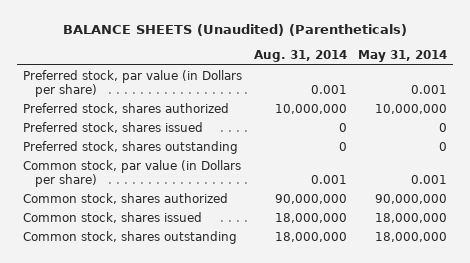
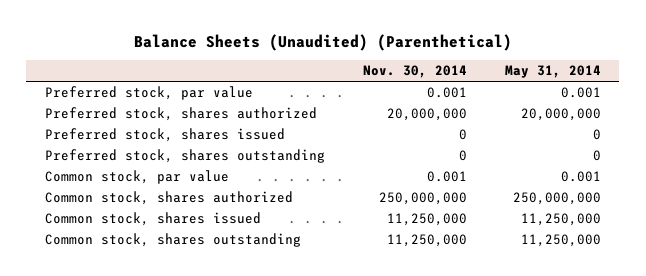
[63,24,408,37] BALANCE SHEETS (Unaudited) (Parentheticals) -> [133,33,512,51] Balance Sheets (Unaudited) (Parenthetical)
[253,50,347,63] Aug. 31, 2014 -> none
none -> [362,65,467,79] Nov. 30, 2014
[22,69,242,98] Preferred stock, par value (in Dollars per share) -> [44,86,253,101] Preferred stock, par value
[375,103,448,114] 10,000,000 -> [520,108,601,122] 20,000,000
[22,159,241,188] Common stock, par value (in Dollars per share) -> [44,170,229,185] Common stock, par value
[375,193,448,204] 90,000,000 -> [512,192,601,206] 250,000,000
[375,212,448,223] 18,000,000 -> [520,213,601,227] 11,250,000
[375,231,448,242] 18,000,000 -> [520,234,601,248] 11,250,000

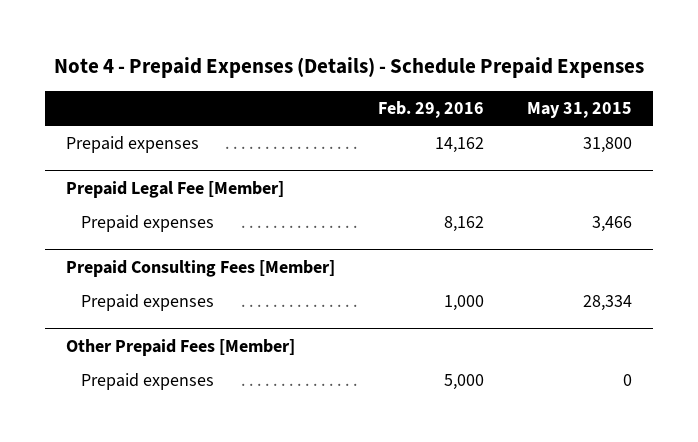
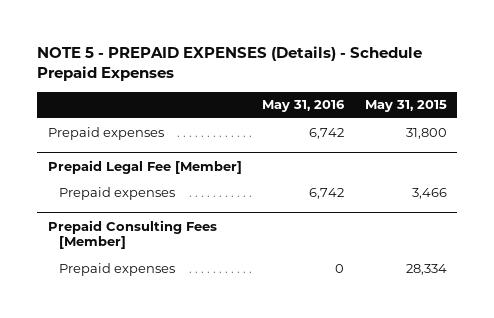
[54,56,645,78] Note 4 - Prepaid Expenses (Details) - Schedule Prepaid Expenses -> [37,45,423,82] NOTE 5 - PREPAID EXPENSES (Details) - Schedule Prepaid Expenses
[378,101,485,119] Feb. 29, 2016 -> none
none -> [262,100,346,113] May 31, 2016
[66,339,296,357] Other Prepaid Fees [Member] -> none
[80,373,214,391] Prepaid expenses -> none

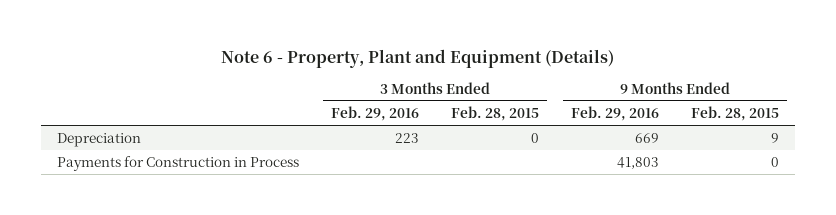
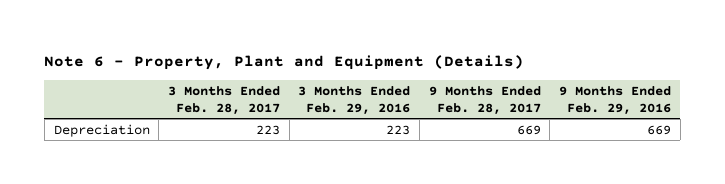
[451,106,540,122] Feb. 28, 2015 -> none
[691,106,780,122] Feb. 28, 2015 -> none
none -> [167,85,280,116] 3 Months Ended Feb. 28, 2017
none -> [428,85,541,116] 9 Months Ended Feb. 28, 2017
[57,156,300,172] Payments for Construction in Process -> none

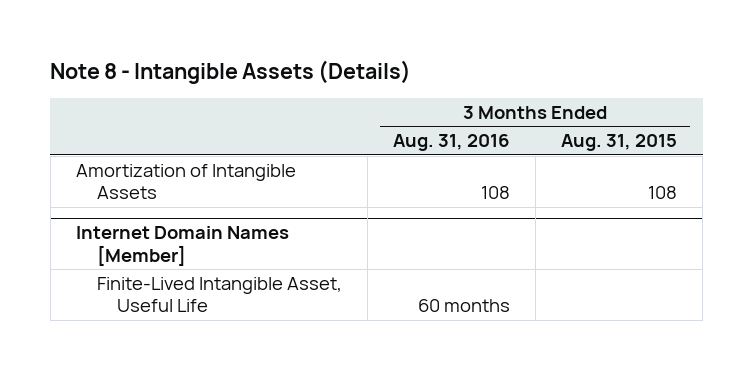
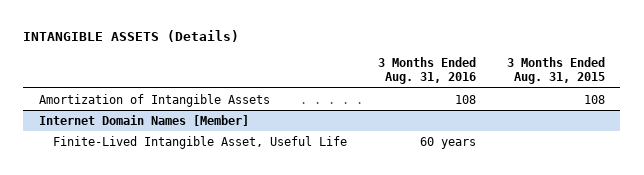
[50,60,412,85] Note 8 - Intangible Assets (Details) -> [23,30,240,43] INTANGIBLE ASSETS (Details)
[417,299,510,313] 60 months -> [420,136,477,149] 60 years

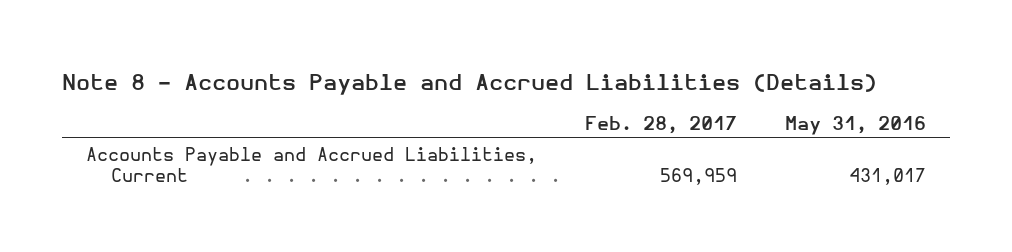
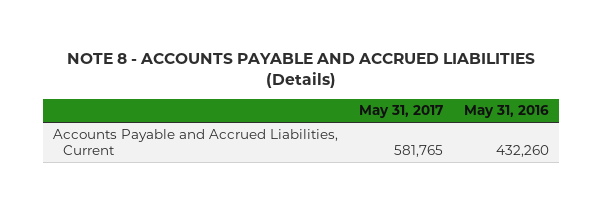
[62,74,878,96] Note 8 - Accounts Payable and Accrued Liabilities (Details) -> [66,53,535,89] NOTE 8 - ACCOUNTS PAYABLE AND ACCRUED LIABILITIES (Details)
[585,116,738,135] Feb. 28, 2017 -> none
none -> [358,105,443,119] May 31, 2017
[849,168,927,186] 431,017 -> [495,145,549,158] 432,260

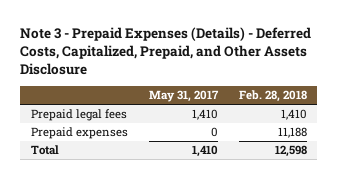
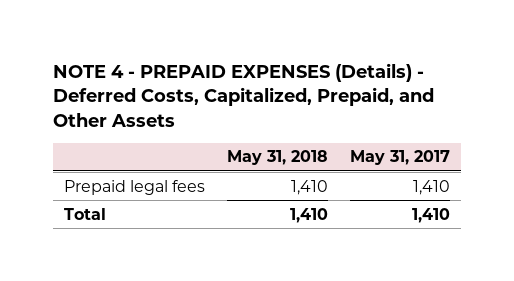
[20,27,312,76] Note 3 - Prepaid Expenses (Details) - Deferred Costs, Capitalized, Prepaid, and Other Assets Disclosure -> [53,62,435,127] NOTE 4 - PREPAID EXPENSES (Details) - Deferred Costs, Capitalized, Prepaid, and Other Assets
[238,90,307,103] Feb. 28, 2018 -> none
none -> [226,150,328,166] May 31, 2018
[30,127,128,140] Prepaid expenses -> none

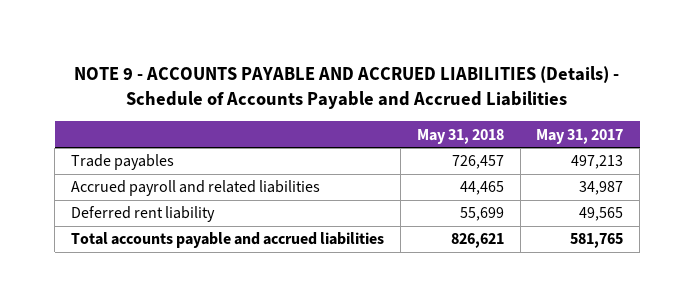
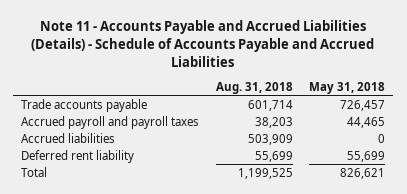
[74,66,620,110] NOTE 9 - ACCOUNTS PAYABLE AND ACCRUED LIABILITIES (Details) - Schedule of Accounts Payable and Accrued Liabilities -> [31,20,375,67] Note 11 - Accounts Payable and Accrued Liabilities (Details) - Schedule of Accounts Payable and Accrued Liabilities
[536,128,624,144] May 31, 2017 -> none
none -> [215,81,293,94] Aug. 31, 2018
[71,154,175,171] Trade payables -> [21,98,148,112] Trade accounts payable
[71,180,321,197] Accrued payroll and related liabilities -> [21,115,200,129] Accrued payroll and payroll taxes
none -> [21,132,116,143] Accrued liabilities
[71,232,385,249] Total accounts payable and accrued liabilities -> [21,166,48,177] Total

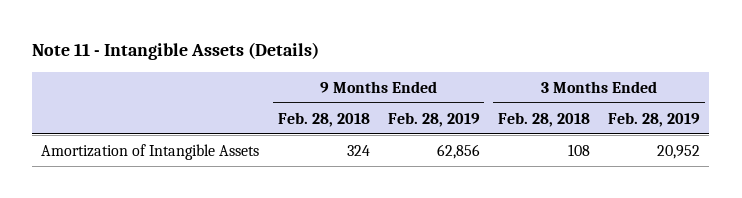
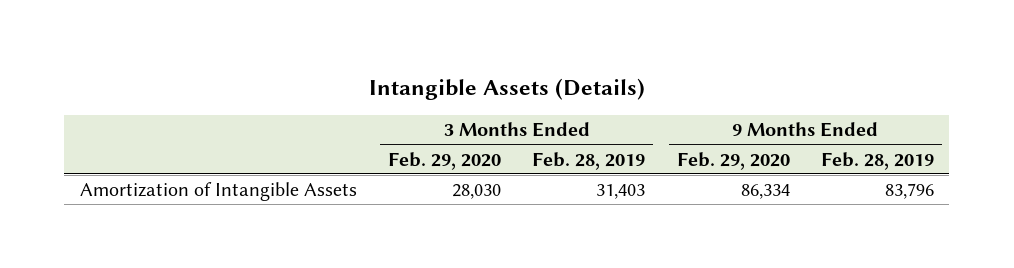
[32,42,320,61] Note 11 - Intangible Assets (Details) -> [368,78,645,101] Intangible Assets (Details)
[277,111,370,127] Feb. 28, 2018 -> none
[497,111,590,127] Feb. 28, 2018 -> none
none -> [388,151,502,170] Feb. 29, 2020
none -> [676,151,790,170] Feb. 29, 2020
[436,143,480,159] 62,856 -> [884,183,934,200] 83,796
[657,144,701,159] 20,952 -> [596,184,646,200] 31,403

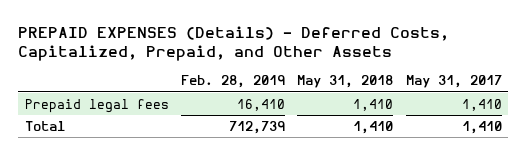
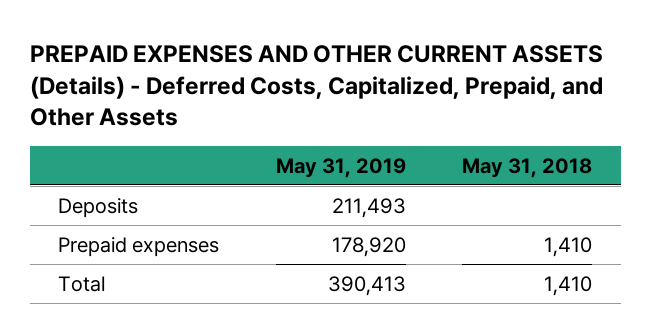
[18,25,450,61] PREPAID EXPENSES (Details) - Deferred Costs, Capitalized, Prepaid, and Other Assets -> [30,44,604,127] PREPAID EXPENSES AND OTHER CURRENT ASSETS (Details) - Deferred Costs, Capitalized, Prepaid, and Other Assets
[181,75,286,89] Feb. 28, 2019 -> none
[405,75,502,89] May 31, 2017 -> none
none -> [275,157,406,178] May 31, 2019
none -> [58,197,139,218] Deposits
[24,98,169,113] Prepaid legal fees -> [58,236,220,257] Prepaid expenses

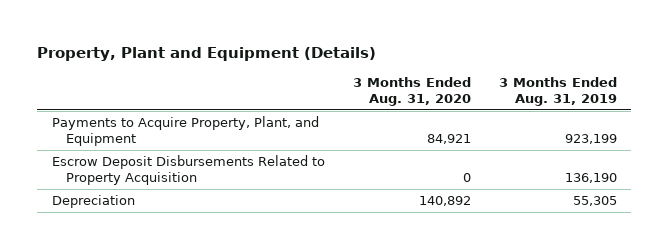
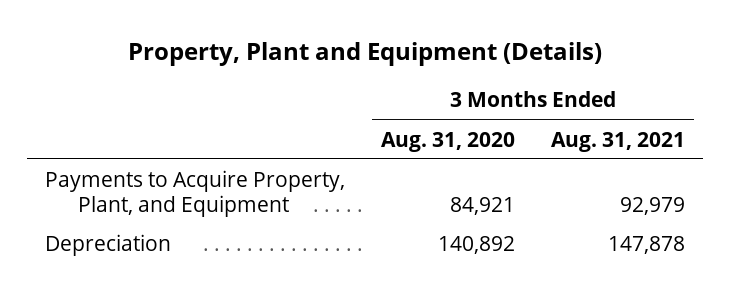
[498,77,617,106] 3 Months Ended Aug. 31, 2019 -> none
none -> [551,131,686,152] Aug. 31, 2021
[51,155,325,185] Escrow Deposit Disbursements Related to Property Acquisition -> none

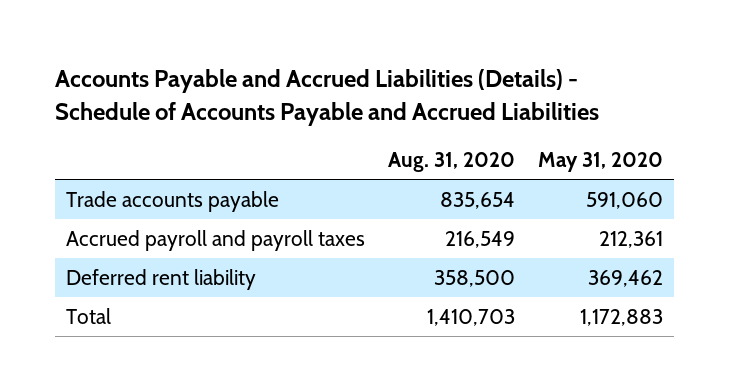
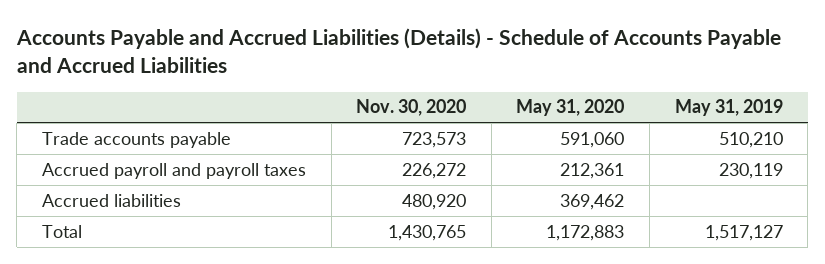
[388,152,516,173] Aug. 31, 2020 -> none
none -> [356,99,467,117] Nov. 30, 2020
none -> [674,99,783,117] May 31, 2019
[66,268,257,290] Deferred rent liability -> [42,193,182,207] Accrued liabilities

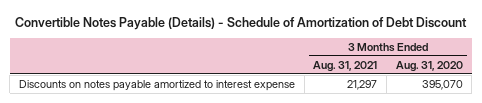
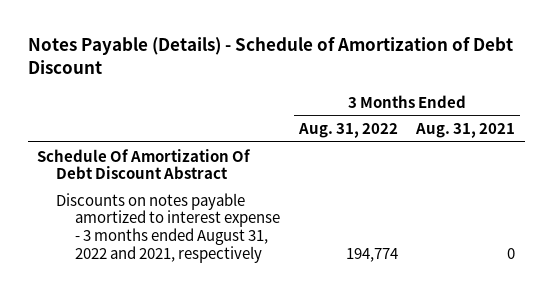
[14,16,467,30] Convertible Notes Payable (Details) - Schedule of Amortization of Debt Discount -> [27,36,513,75] Notes Payable (Details) - Schedule of Amortization of Debt Discount
[395,60,463,72] Aug. 31, 2020 -> none
none -> [297,122,398,138] Aug. 31, 2022
none -> [37,148,252,180] Schedule Of Amortization Of Debt Discount Abstract
[18,80,295,92] Discounts on notes payable amortized to interest expense -> [56,192,281,263] Discounts on notes payable amortized to interest expense - 3 months ended August 31, 2022 and 2021, respectively
[347,80,378,91] 21,297 -> [507,247,516,259] 0

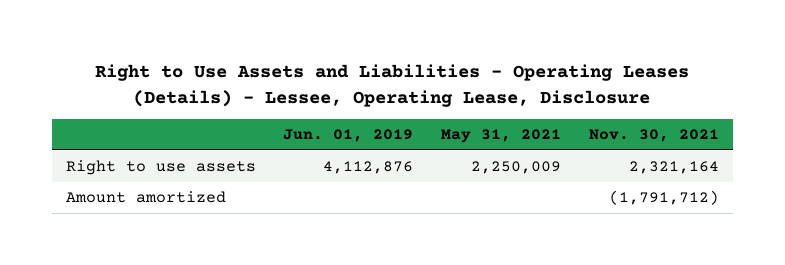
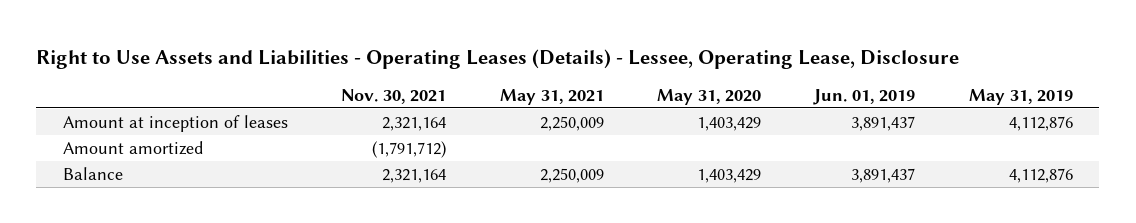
none -> [656,88,761,105] May 31, 2020
none -> [968,88,1073,105] May 31, 2019
[65,160,256,176] Right to use assets -> none
none -> [63,114,289,132] Amount at inception of leases
none -> [63,166,124,180] Balance

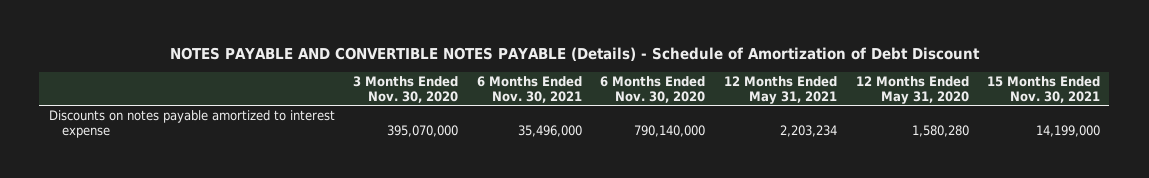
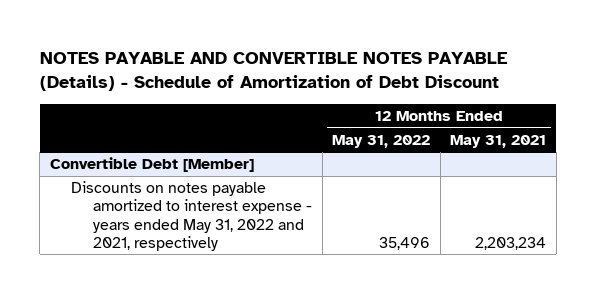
[353,76,459,103] 3 Months Ended Nov. 30, 2020 -> none
[476,76,582,103] 6 Months Ended Nov. 30, 2021 -> none
[600,76,706,103] 6 Months Ended Nov. 30, 2020 -> none
[855,76,969,104] 12 Months Ended May 31, 2020 -> none
[987,76,1101,103] 15 Months Ended Nov. 30, 2021 -> none
none -> [332,134,431,148] May 31, 2022
none -> [49,157,254,173] Convertible Debt [Member]
[48,110,335,138] Discounts on notes payable amortized to interest expense -> [71,181,313,251] Discounts on notes payable amortized to interest expense - years ended May 31, 2022 and 2021, respectively

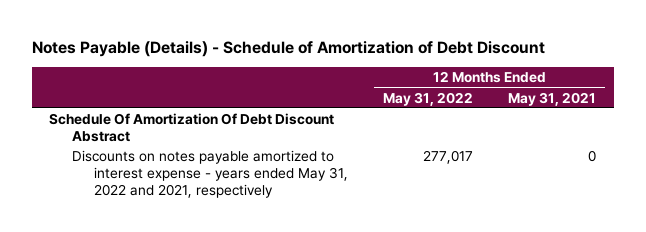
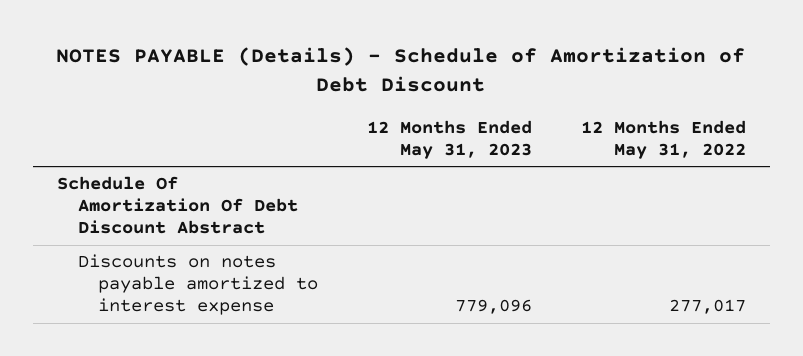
[31,41,545,58] Notes Payable (Details) - Schedule of Amortization of Debt Discount -> [56,47,746,93] NOTES PAYABLE (Details) - Schedule of Amortization of Debt Discount
[508,91,597,106] May 31, 2021 -> none
none -> [366,119,532,159] 12 Months Ended May 31, 2023
[71,150,348,198] Discounts on notes payable amortized to interest expense - years ended May 31, 2022 and 2021, respectively -> [77,254,319,316] Discounts on notes payable amortized to interest expense

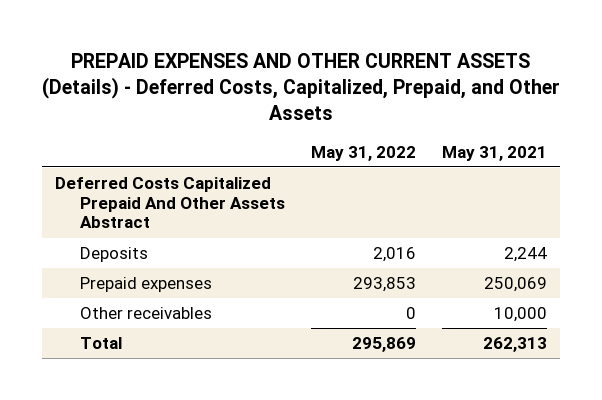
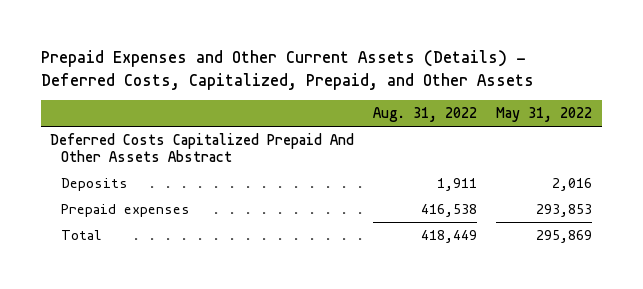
[41,52,560,120] PREPAID EXPENSES AND OTHER CURRENT ASSETS (Details) - Deferred Costs, Capitalized, Prepaid, and Other Assets -> [40,50,534,90] Prepaid Expenses and Other Current Assets (Details) - Deferred Costs, Capitalized, Prepaid, and Other Assets
[442,145,548,161] May 31, 2021 -> none
none -> [373,107,478,123] Aug. 31, 2022
[80,306,213,319] Other receivables -> none

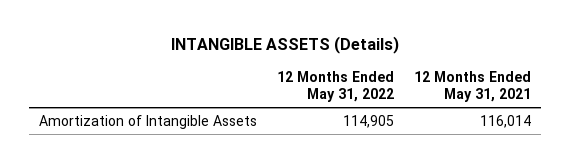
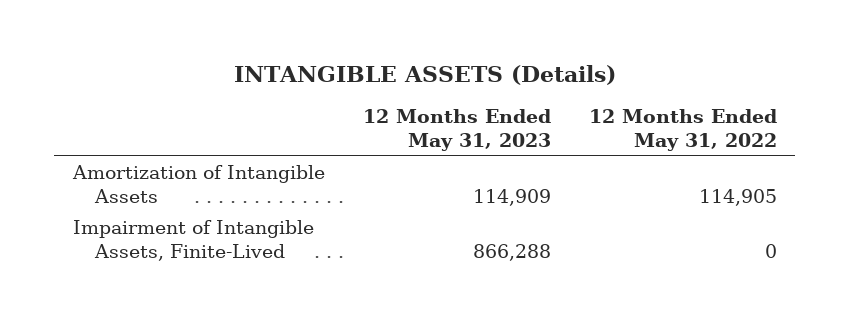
[413,70,531,103] 12 Months Ended May 31, 2021 -> none
none -> [362,109,551,152] 12 Months Ended May 31, 2023
none -> [72,220,314,262] Impairment of Intangible Assets, Finite-Lived

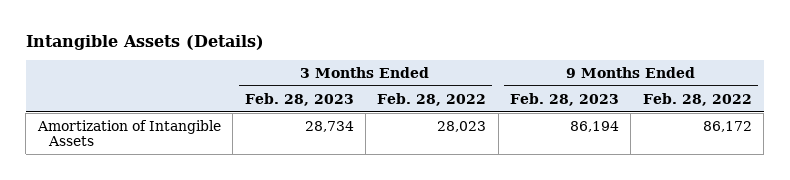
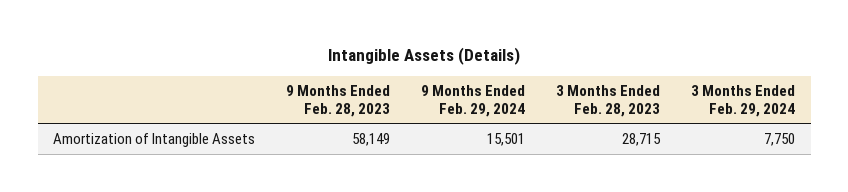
[377,92,487,106] Feb. 28, 2022 -> none
[642,92,752,106] Feb. 28, 2022 -> none
none -> [421,84,526,117] 9 Months Ended Feb. 29, 2024
none -> [691,84,796,117] 3 Months Ended Feb. 29, 2024
[304,120,354,132] 28,734 -> [622,133,662,147] 28,715
[570,120,620,132] 86,194 -> [352,133,391,147] 58,149

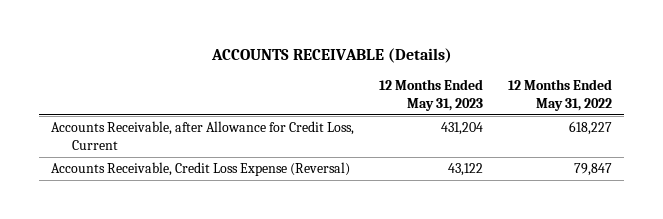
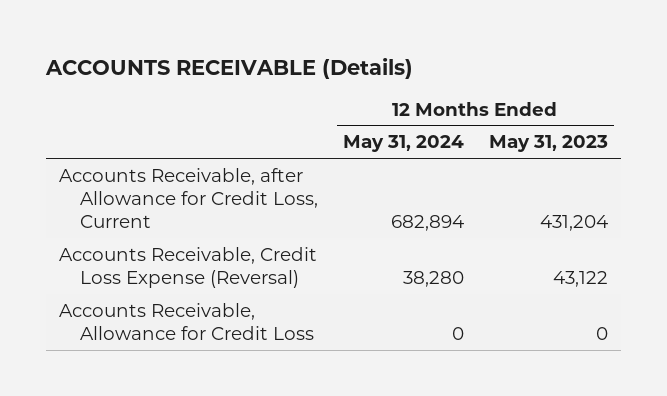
[507,79,612,111] 12 Months Ended May 31, 2022 -> none
none -> [342,135,464,153] May 31, 2024
none -> [59,302,314,341] Accounts Receivable, Allowance for Credit Loss

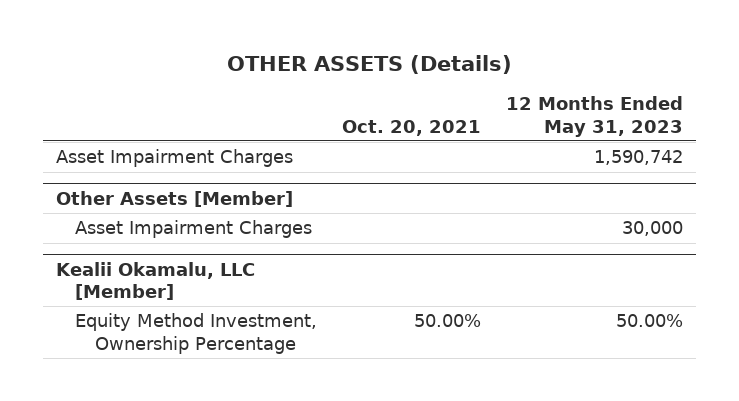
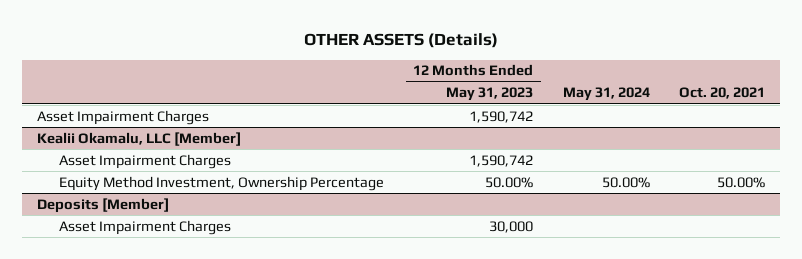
none -> [562,87,650,102] May 31, 2024
[55,190,293,207] Other Assets [Member] -> none
[75,220,313,239] Asset Impairment Charges -> none
none -> [58,153,231,169] Asset Impairment Charges
none -> [36,197,169,213] Deposits [Member]
none -> [58,219,231,235] Asset Impairment Charges

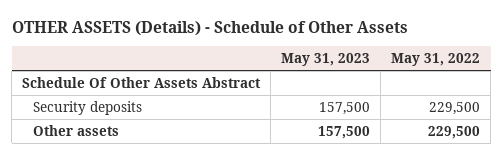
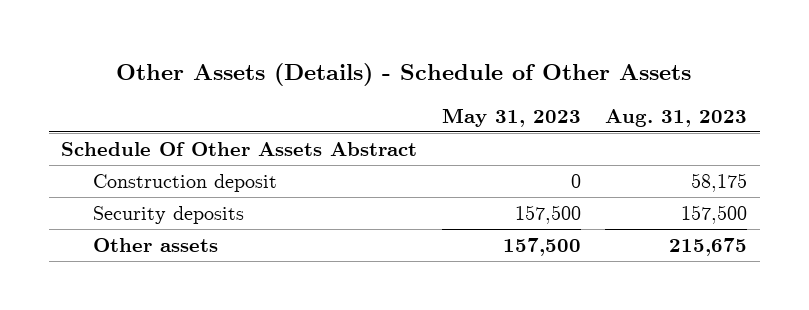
[11,20,408,36] OTHER ASSETS (Details) - Schedule of Other Assets -> [116,62,692,86] Other Assets (Details) - Schedule of Other Assets
[391,53,481,67] May 31, 2022 -> none
none -> [605,108,748,127] Aug. 31, 2023
none -> [93,173,278,192] Construction deposit

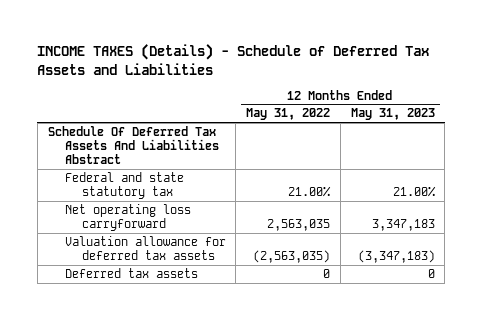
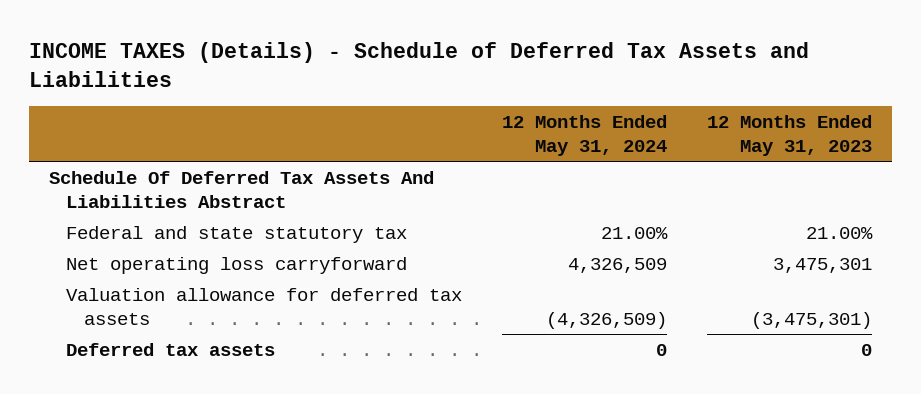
[246,108,331,121] May 31, 2022 -> none
none -> [502,114,668,156] 12 Months Ended May 31, 2024
[371,219,435,232] 3,347,183 -> [773,257,873,273] 3,475,301
[357,250,435,264] (3,347,183) -> [751,311,873,329] (3,475,301)

